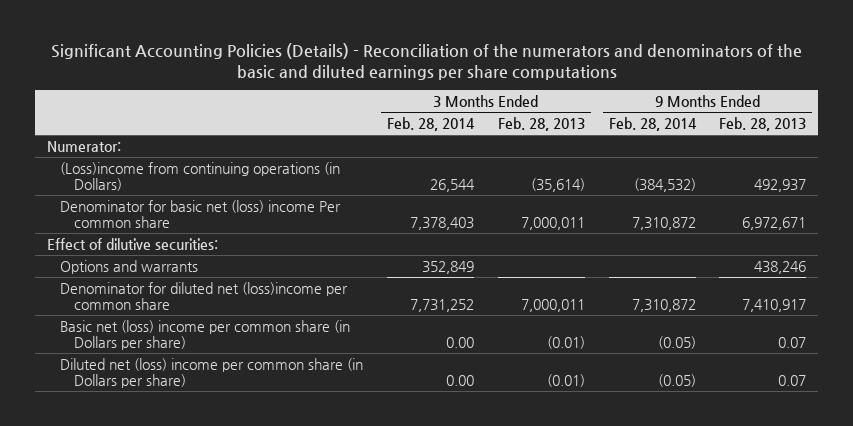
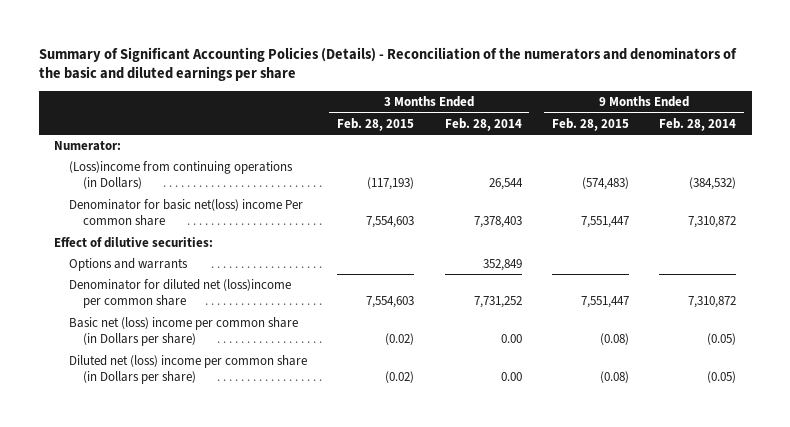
[50,43,802,80] Significant Accounting Policies (Details) - Reconciliation of the numerators and denominators of the basic and diluted earnings per share computations -> [38,46,737,82] Summary of Significant Accounting Policies (Details) - Reconciliation of the numerators and denominators of the basic and diluted earnings per share
[497,116,585,131] Feb. 28, 2013 -> none
[719,116,807,131] Feb. 28, 2013 -> none
none -> [337,117,415,131] Feb. 28, 2015
none -> [551,117,629,131] Feb. 28, 2015
[60,199,342,228] Denominator for basic net (loss) income Per common share -> [68,198,303,227] Denominator for basic net(loss) income Per common share

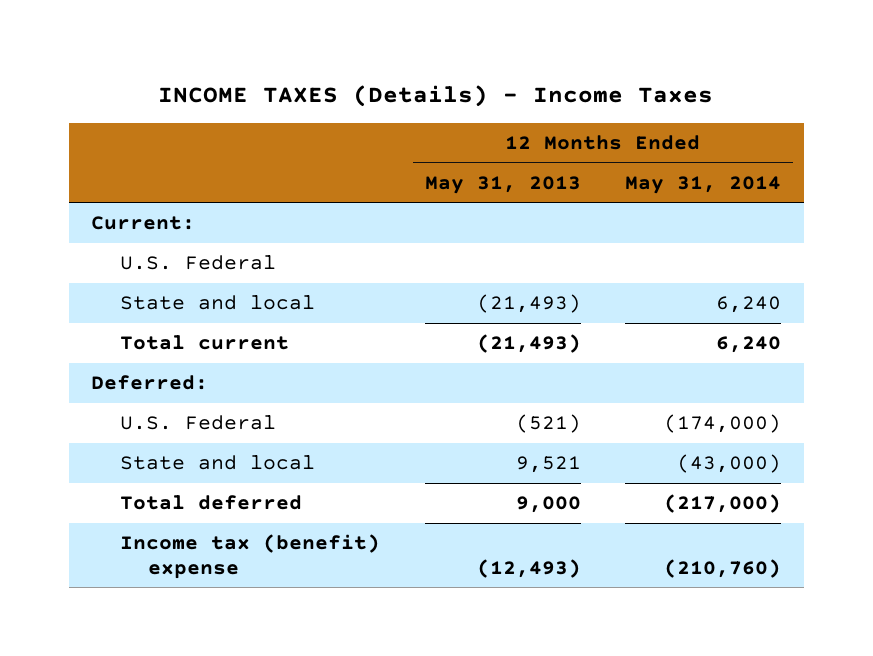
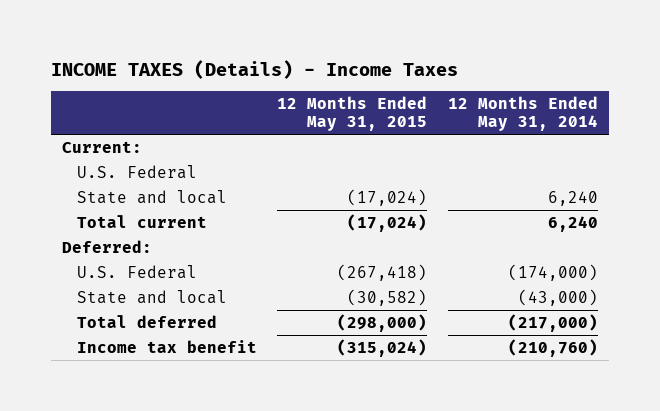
[424,175,581,194] May 31, 2013 -> none
none -> [277,96,428,132] 12 Months Ended May 31, 2015
[119,534,380,579] Income tax (benefit) expense -> [76,339,257,353] Income tax benefit

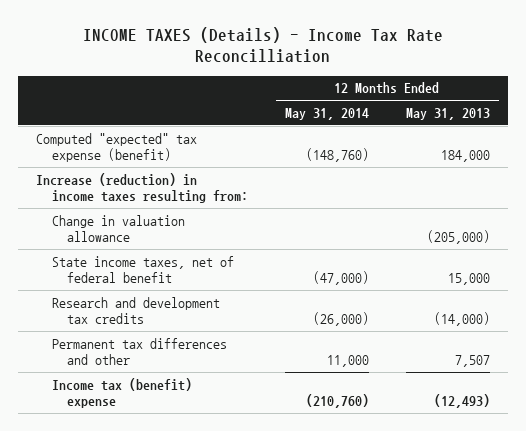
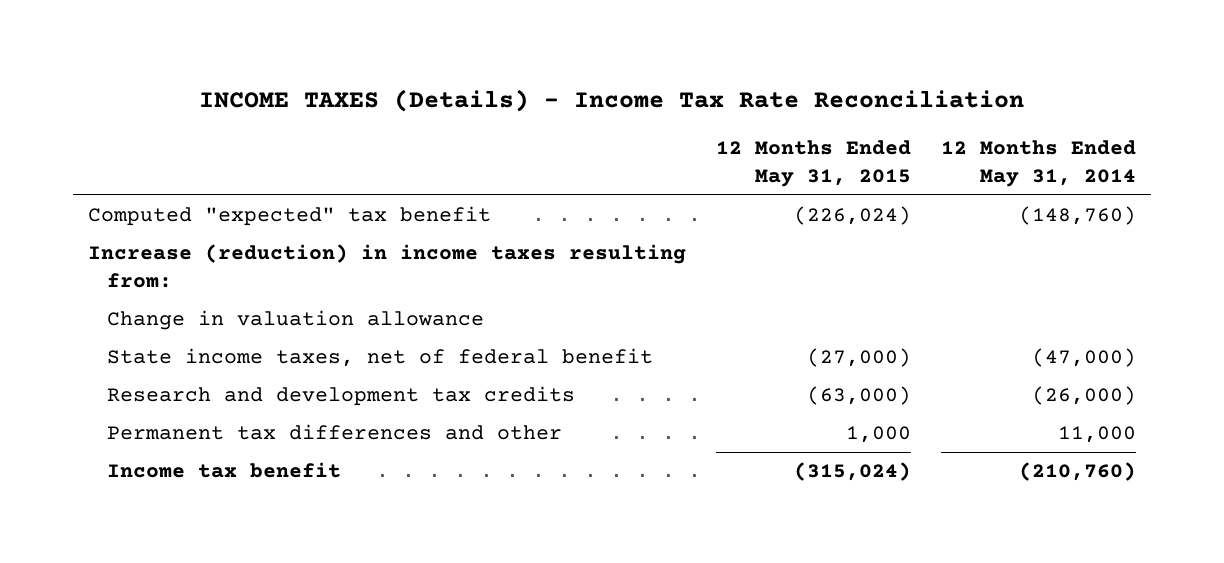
[82,26,443,64] INCOME TAXES (Details) - Income Tax Rate Reconcilliation -> [199,88,1025,112] INCOME TAXES (Details) - Income Tax Rate Reconciliation
[405,107,490,120] May 31, 2013 -> none
none -> [716,140,912,187] 12 Months Ended May 31, 2015
[36,132,198,163] Computed "expected" tax expense (benefit) -> [88,206,492,227] Computed "expected" tax benefit
[51,377,192,409] Income tax (benefit) expense -> [106,462,341,479] Income tax benefit

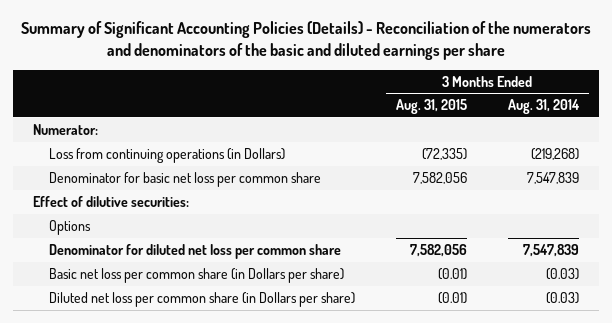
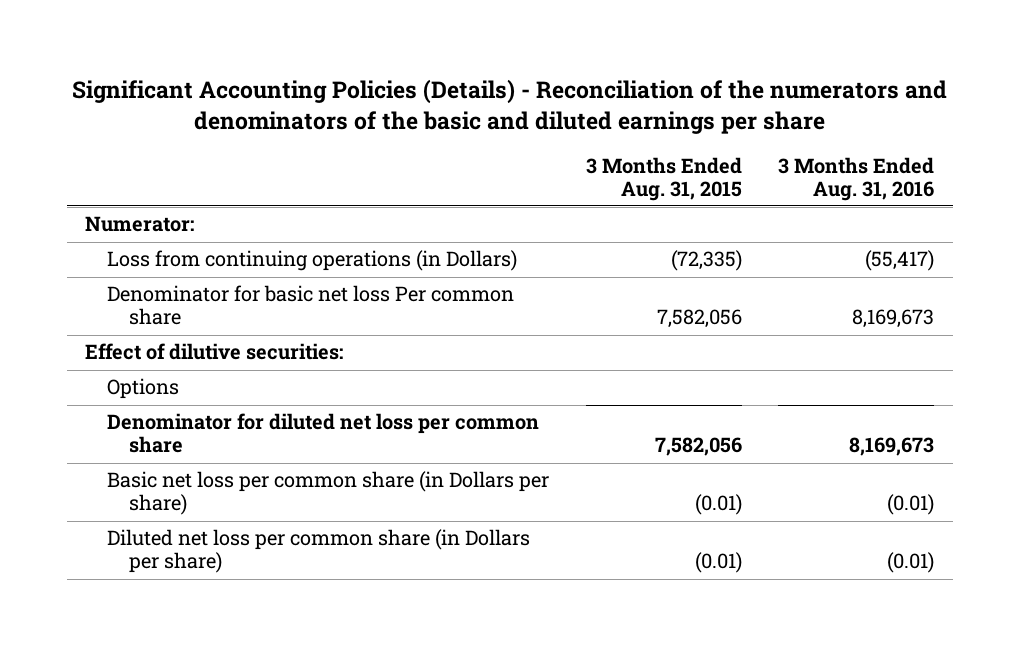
[20,21,591,60] Summary of Significant Accounting Policies (Details) - Reconciliation of the numerators and denominators of the basic and diluted earnings per share -> [71,78,947,134] Significant Accounting Policies (Details) - Reconciliation of the numerators and denominators of the basic and diluted earnings per share
[507,99,580,115] Aug. 31, 2014 -> none
none -> [778,156,935,201] 3 Months Ended Aug. 31, 2016
[49,171,322,187] Denominator for basic net loss per common share -> [107,285,515,326] Denominator for basic net loss Per common share

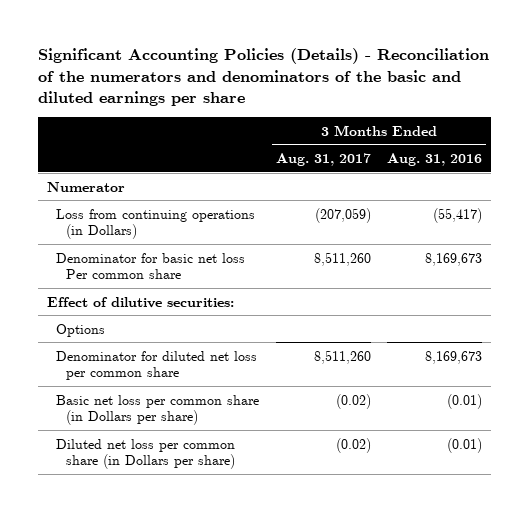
[585,156,742,201] 3 Months Ended Aug. 31, 2015 -> none
none -> [275,153,371,167] Aug. 31, 2017
[85,216,195,233] Numerator: -> [46,181,125,192] Numerator

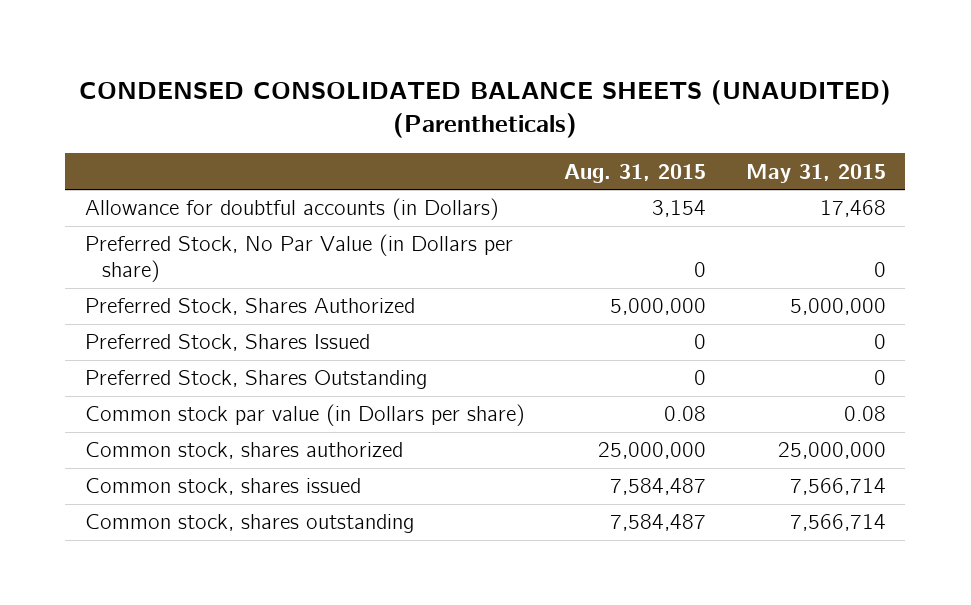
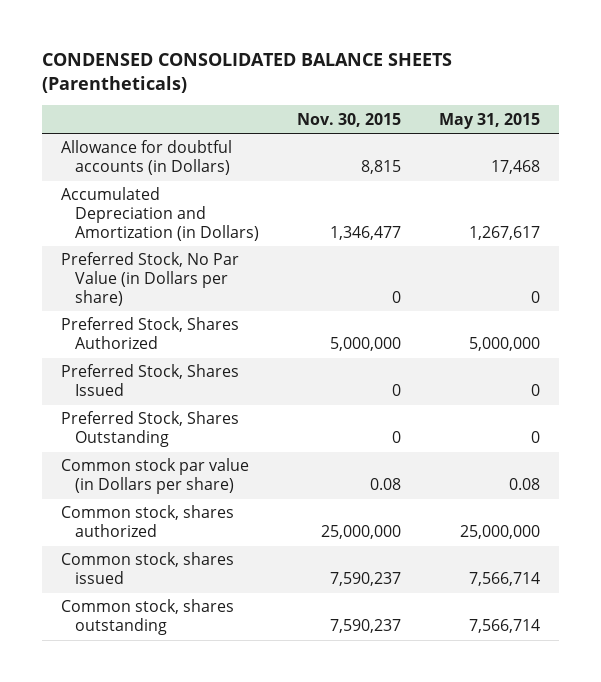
[79,79,892,138] CONDENSED CONSOLIDATED BALANCE SHEETS (UNAUDITED) (Parentheticals) -> [41,52,452,93] CONDENSED CONSOLIDATED BALANCE SHEETS (Parentheticals)
[564,163,707,183] Aug. 31, 2015 -> none
none -> [296,112,401,127] Nov. 30, 2015
none -> [60,187,259,241] Accumulated Depreciation and Amortization (in Dollars)

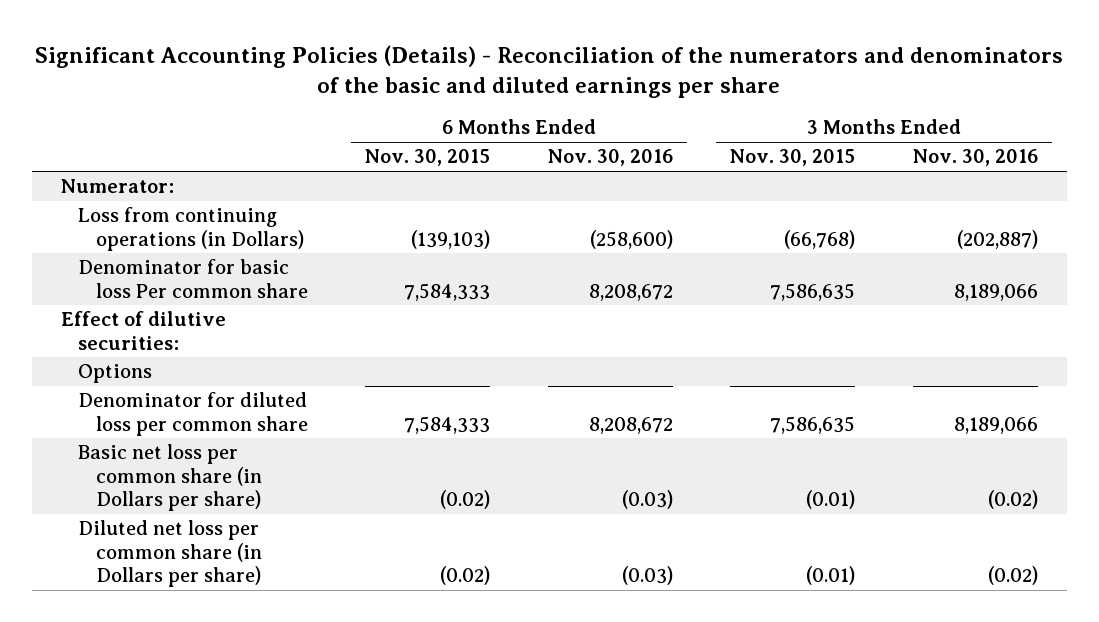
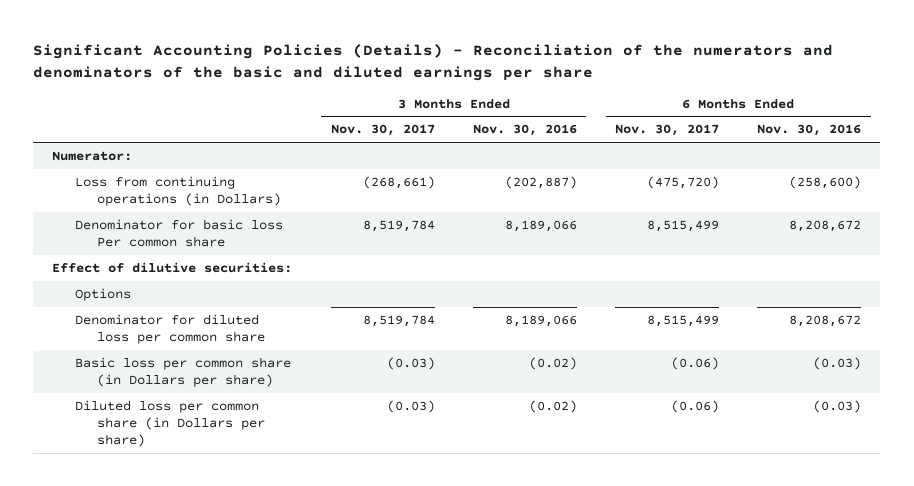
[365,149,491,167] Nov. 30, 2015 -> none
[730,149,856,167] Nov. 30, 2015 -> none
none -> [330,124,435,137] Nov. 30, 2017
none -> [615,124,720,137] Nov. 30, 2017
[78,444,262,512] Basic net loss per common share (in Dollars per share) -> [74,357,291,388] Basic loss per common share (in Dollars per share)
[78,520,262,588] Diluted net loss per common share (in Dollars per share) -> [74,400,265,448] Diluted loss per common share (in Dollars per share)

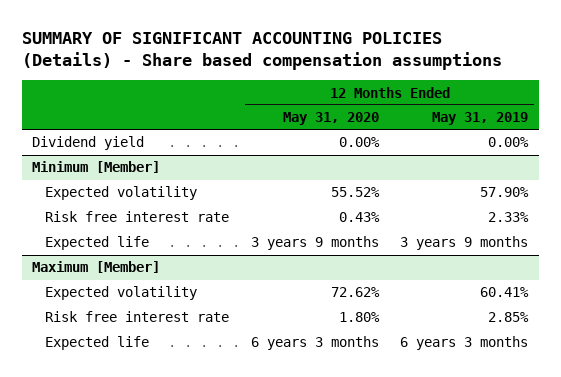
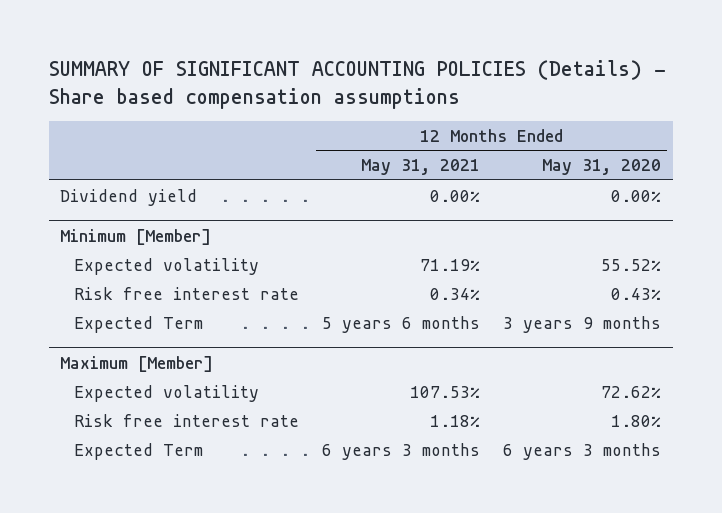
[432,112,529,126] May 31, 2019 -> none
none -> [361,159,481,176] May 31, 2021
[45,236,150,251] Expected life -> [73,315,203,333] Expected Term
[45,336,150,351] Expected life -> [73,442,203,460] Expected Term

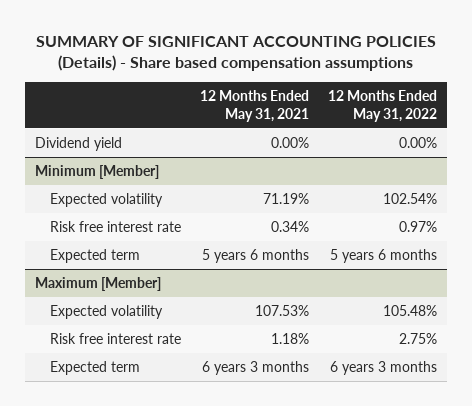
[542,159,662,176] May 31, 2020 -> none
none -> [328,89,438,122] 12 Months Ended May 31, 2022
[73,315,203,333] Expected Term -> [50,248,141,263] Expected term
[73,442,203,460] Expected Term -> [50,360,141,375] Expected term

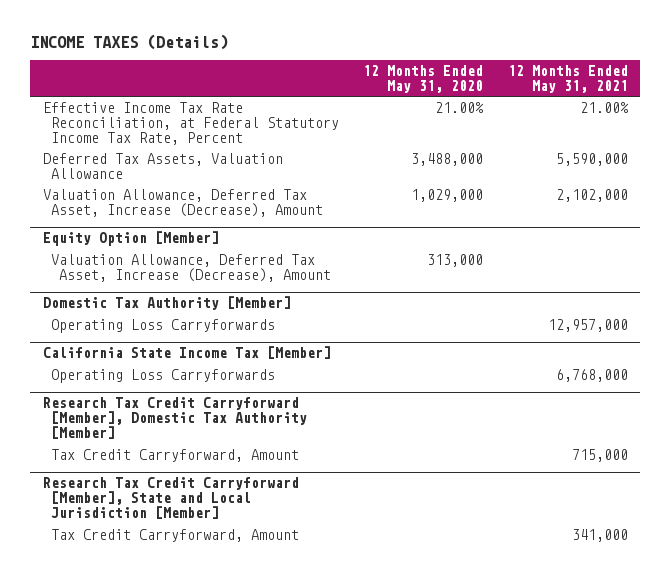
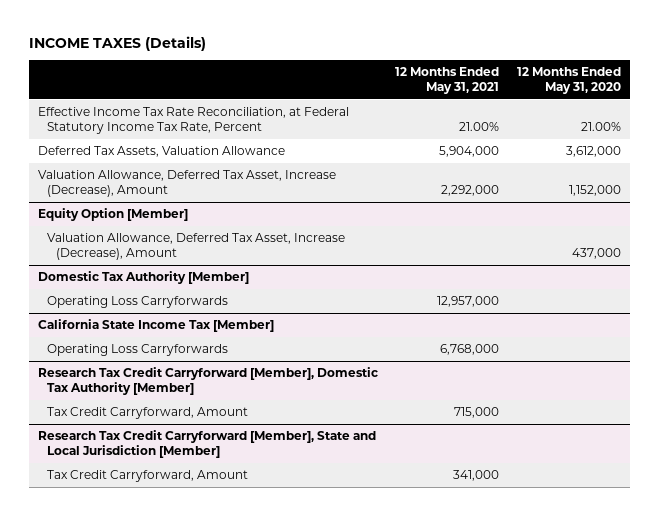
[411,153,484,167] 3,488,000 -> [566,146,622,158] 3,612,000
[555,153,628,167] 5,590,000 -> [439,146,500,158] 5,904,000
[411,189,484,203] 1,029,000 -> [569,184,622,196] 1,152,000
[555,189,628,203] 2,102,000 -> [441,184,500,196] 2,292,000
[427,254,484,268] 313,000 -> [572,247,622,259] 437,000

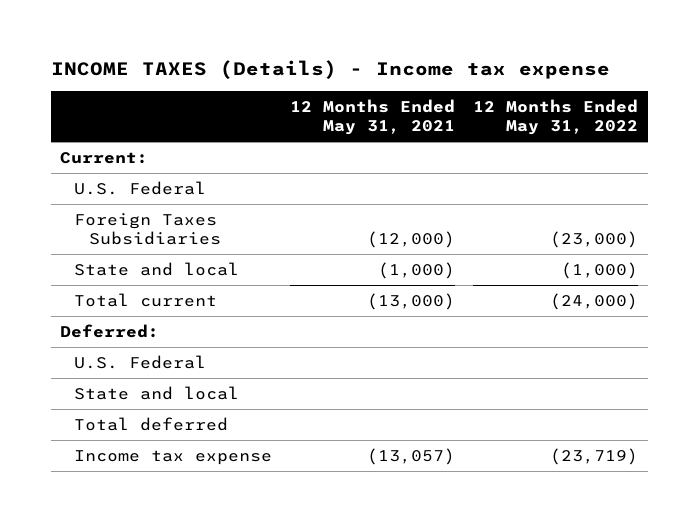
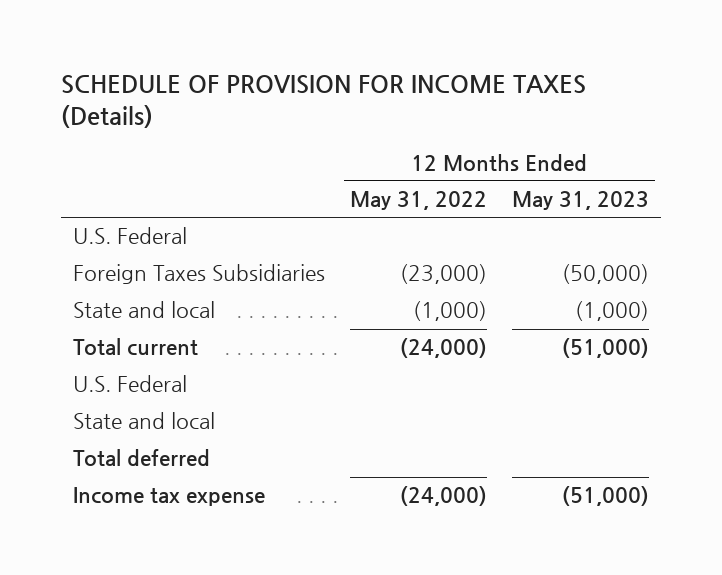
[50,60,610,80] INCOME TAXES (Details) - Income tax expense -> [60,75,586,128] SCHEDULE OF PROVISION FOR INCOME TAXES (Details)
[290,98,456,136] 12 Months Ended May 31, 2021 -> none
none -> [511,191,649,211] May 31, 2023
[59,151,148,164] Current: -> none
[59,323,159,338] Deferred: -> none
[550,447,639,465] (23,719) -> [399,486,487,507] (24,000)

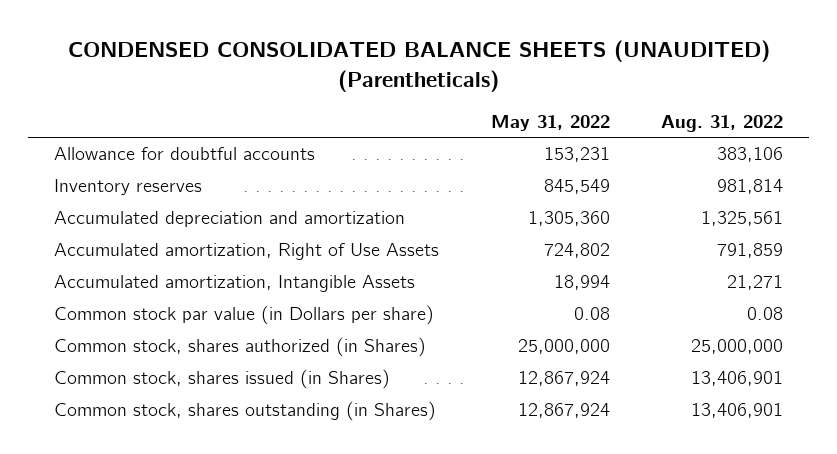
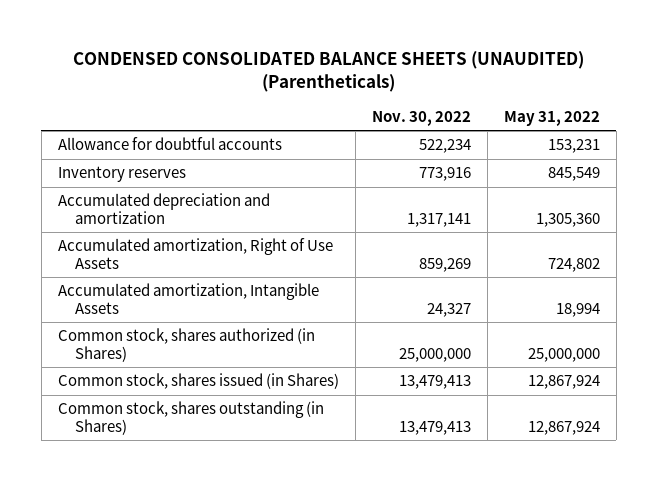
[661,115,784,133] Aug. 31, 2022 -> none
none -> [371,110,471,126] Nov. 30, 2022
[53,305,434,326] Common stock par value (in Dollars per share) -> none

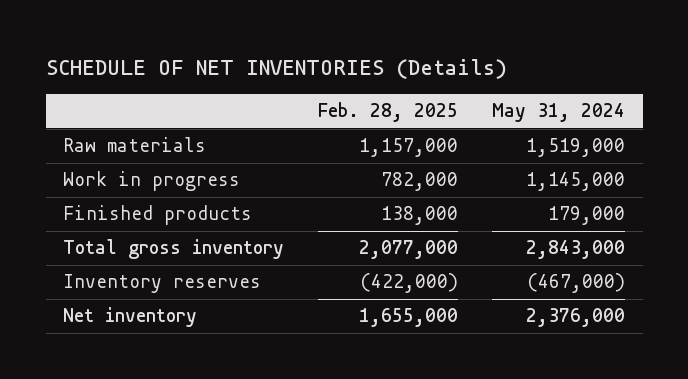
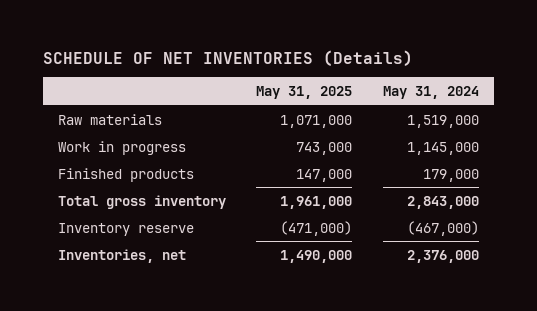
[318,102,459,123] Feb. 28, 2025 -> none
none -> [256,86,353,100] May 31, 2025
[62,274,261,294] Inventory reserves -> [57,222,194,236] Inventory reserve
[62,307,197,328] Net inventory -> [57,248,186,263] Inventories, net

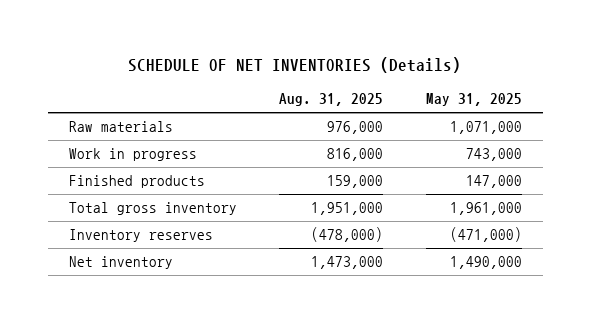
[382,86,479,100] May 31, 2024 -> none
none -> [279,93,384,107] Aug. 31, 2025
[57,222,194,236] Inventory reserve -> [68,229,213,243] Inventory reserves
[57,248,186,263] Inventories, net -> [68,256,173,270] Net inventory

